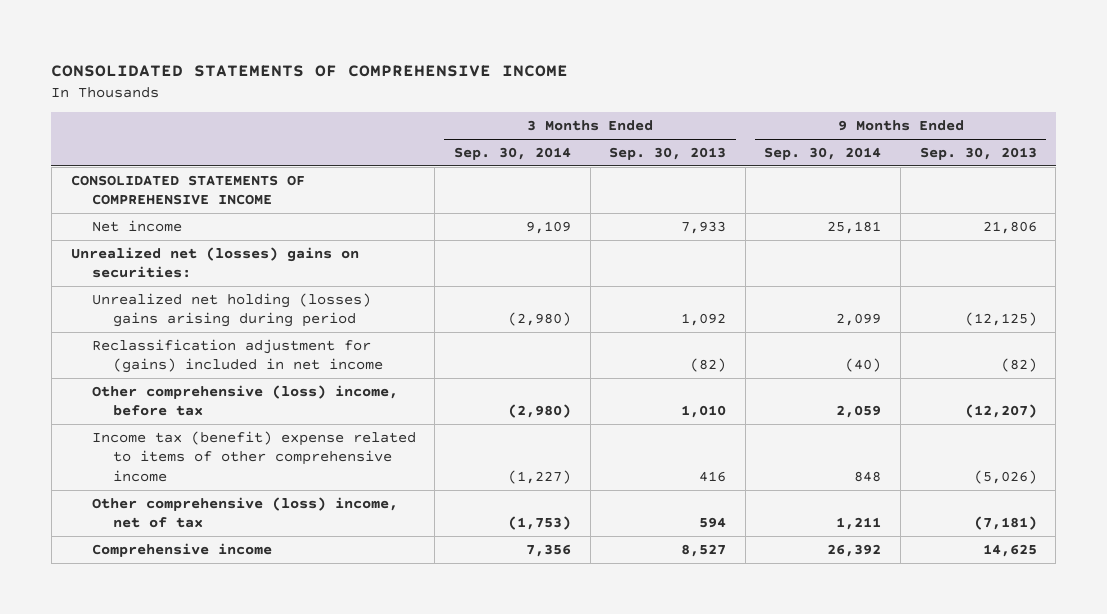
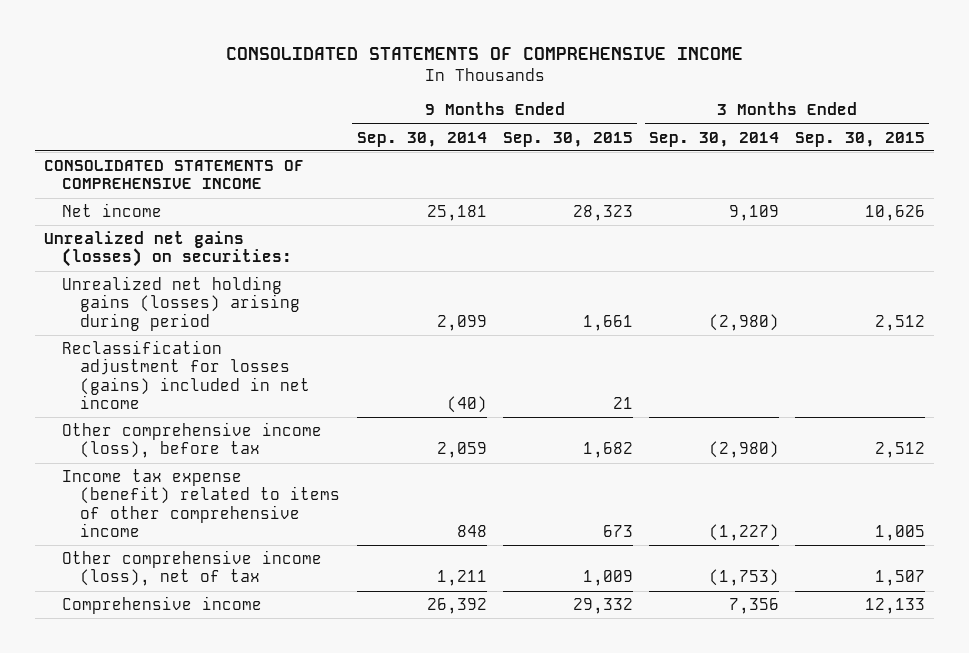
[609,147,727,161] Sep. 30, 2013 -> none
[919,147,1037,161] Sep. 30, 2013 -> none
none -> [502,131,633,147] Sep. 30, 2015
none -> [795,131,926,147] Sep. 30, 2015
[70,246,359,279] Unrealized net (losses) gains on securities: -> [43,231,292,268] Unrealized net gains (losses) on securities:
[91,292,371,328] Unrealized net holding (losses) gains arising during period -> [61,276,301,331] Unrealized net holding gains (losses) arising during period
[91,338,383,374] Reclassification adjustment for (gains) included in net income -> [61,340,311,410] Reclassification adjustment for losses (gains) included in net income
[91,384,398,417] Other comprehensive (loss) income, before tax -> [61,422,322,459] Other comprehensive income (loss), before tax
[91,430,416,483] Income tax (benefit) expense related to items of other comprehensive income -> [61,469,341,538] Income tax expense (benefit) related to items of other comprehensive income
[91,496,398,529] Other comprehensive (loss) income, net of tax -> [61,550,322,587] Other comprehensive income (loss), net of tax

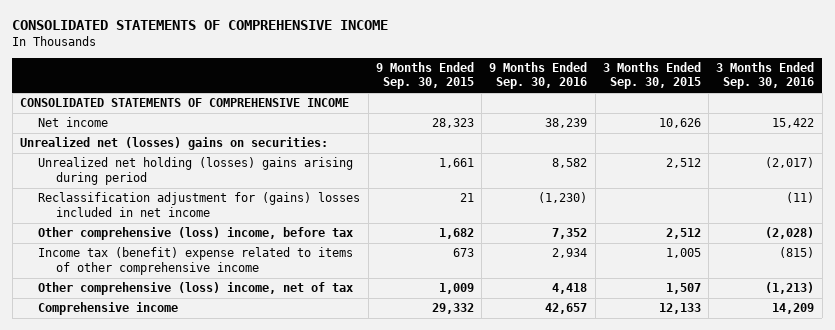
[356,131,487,147] Sep. 30, 2014 -> none
[649,131,780,147] Sep. 30, 2014 -> none
none -> [489,61,588,90] 9 Months Ended Sep. 30, 2016
none -> [716,61,815,90] 3 Months Ended Sep. 30, 2016
[43,231,292,268] Unrealized net gains (losses) on securities: -> [20,137,329,151] Unrealized net (losses) gains on securities:
[61,276,301,331] Unrealized net holding gains (losses) arising during period -> [38,157,354,185] Unrealized net holding (losses) gains arising during period
[61,340,311,410] Reclassification adjustment for losses (gains) included in net income -> [38,192,361,217] Reclassification adjustment for (gains) losses included in net income
[61,422,322,459] Other comprehensive income (loss), before tax -> [38,227,354,241] Other comprehensive (loss) income, before tax
[61,469,341,538] Income tax expense (benefit) related to items of other comprehensive income -> [38,247,354,275] Income tax (benefit) expense related to items of other comprehensive income
[61,550,322,587] Other comprehensive income (loss), net of tax -> [38,282,354,296] Other comprehensive (loss) income, net of tax

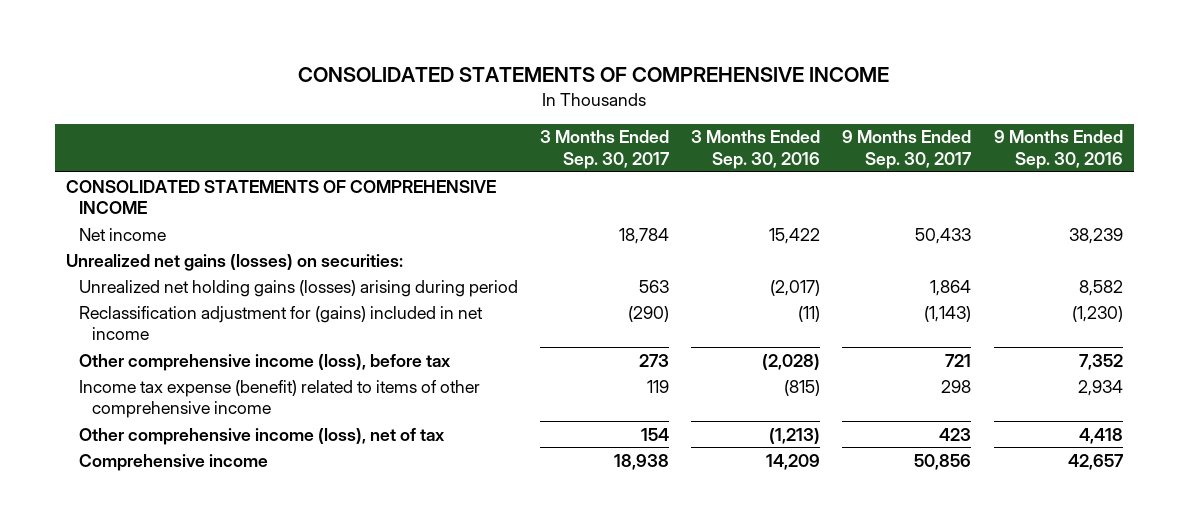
[375,61,474,90] 9 Months Ended Sep. 30, 2015 -> none
[602,61,701,90] 3 Months Ended Sep. 30, 2015 -> none
none -> [539,130,670,169] 3 Months Ended Sep. 30, 2017
none -> [842,130,973,169] 9 Months Ended Sep. 30, 2017
[20,137,329,151] Unrealized net (losses) gains on securities: -> [65,253,403,271] Unrealized net gains (losses) on securities:
[38,157,354,185] Unrealized net holding (losses) gains arising during period -> [78,279,518,297] Unrealized net holding gains (losses) arising during period
[38,192,361,217] Reclassification adjustment for (gains) losses included in net income -> [78,305,483,341] Reclassification adjustment for (gains) included in net income
[38,227,354,241] Other comprehensive (loss) income, before tax -> [78,353,451,371] Other comprehensive income (loss), before tax
[38,247,354,275] Income tax (benefit) expense related to items of other comprehensive income -> [78,379,480,419] Income tax expense (benefit) related to items of other comprehensive income
[38,282,354,296] Other comprehensive (loss) income, net of tax -> [78,427,445,445] Other comprehensive income (loss), net of tax

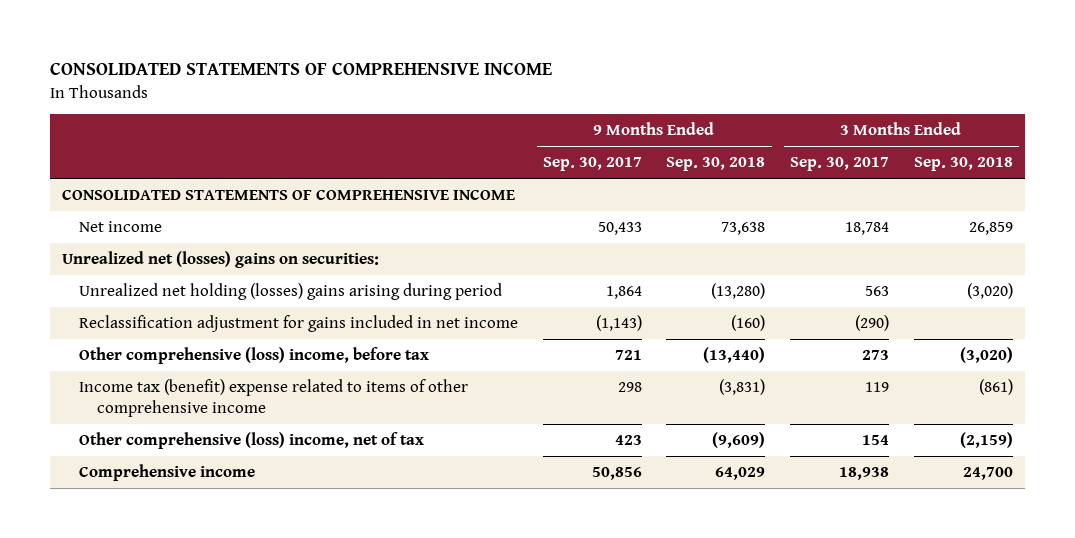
[691,130,821,169] 3 Months Ended Sep. 30, 2016 -> none
[993,130,1123,169] 9 Months Ended Sep. 30, 2016 -> none
none -> [666,157,766,172] Sep. 30, 2018
none -> [913,157,1013,172] Sep. 30, 2018
[65,253,403,271] Unrealized net gains (losses) on securities: -> [62,251,380,269] Unrealized net (losses) gains on securities:
[78,279,518,297] Unrealized net holding gains (losses) arising during period -> [79,283,503,301] Unrealized net holding (losses) gains arising during period
[78,305,483,341] Reclassification adjustment for (gains) included in net income -> [79,315,519,333] Reclassification adjustment for gains included in net income
[78,353,451,371] Other comprehensive income (loss), before tax -> [79,347,430,365] Other comprehensive (loss) income, before tax
[78,379,480,419] Income tax expense (benefit) related to items of other comprehensive income -> [79,379,469,417] Income tax (benefit) expense related to items of other comprehensive income
[78,427,445,445] Other comprehensive income (loss), net of tax -> [79,432,425,450] Other comprehensive (loss) income, net of tax

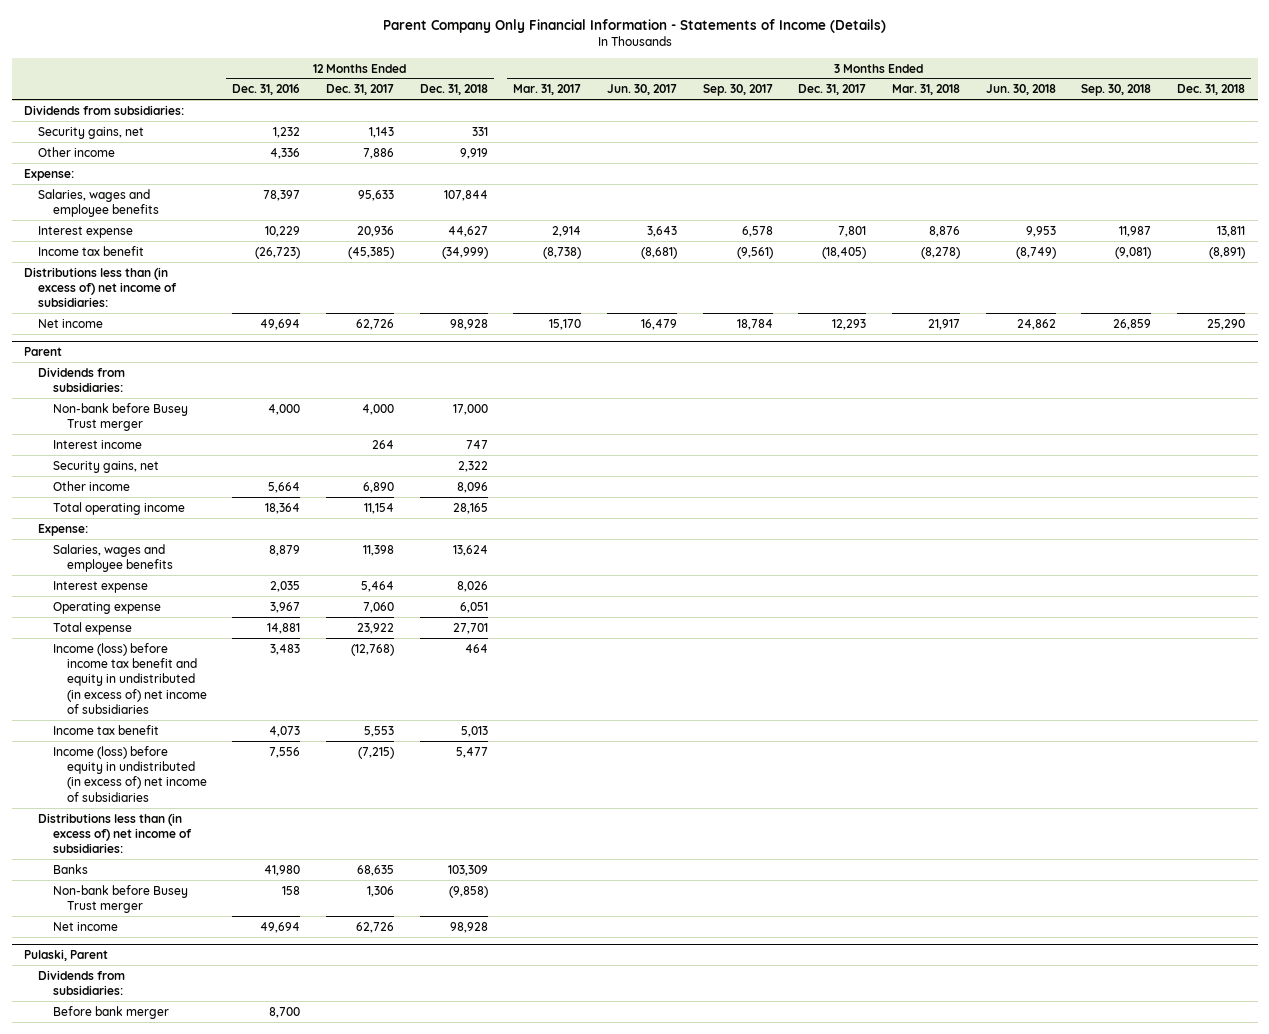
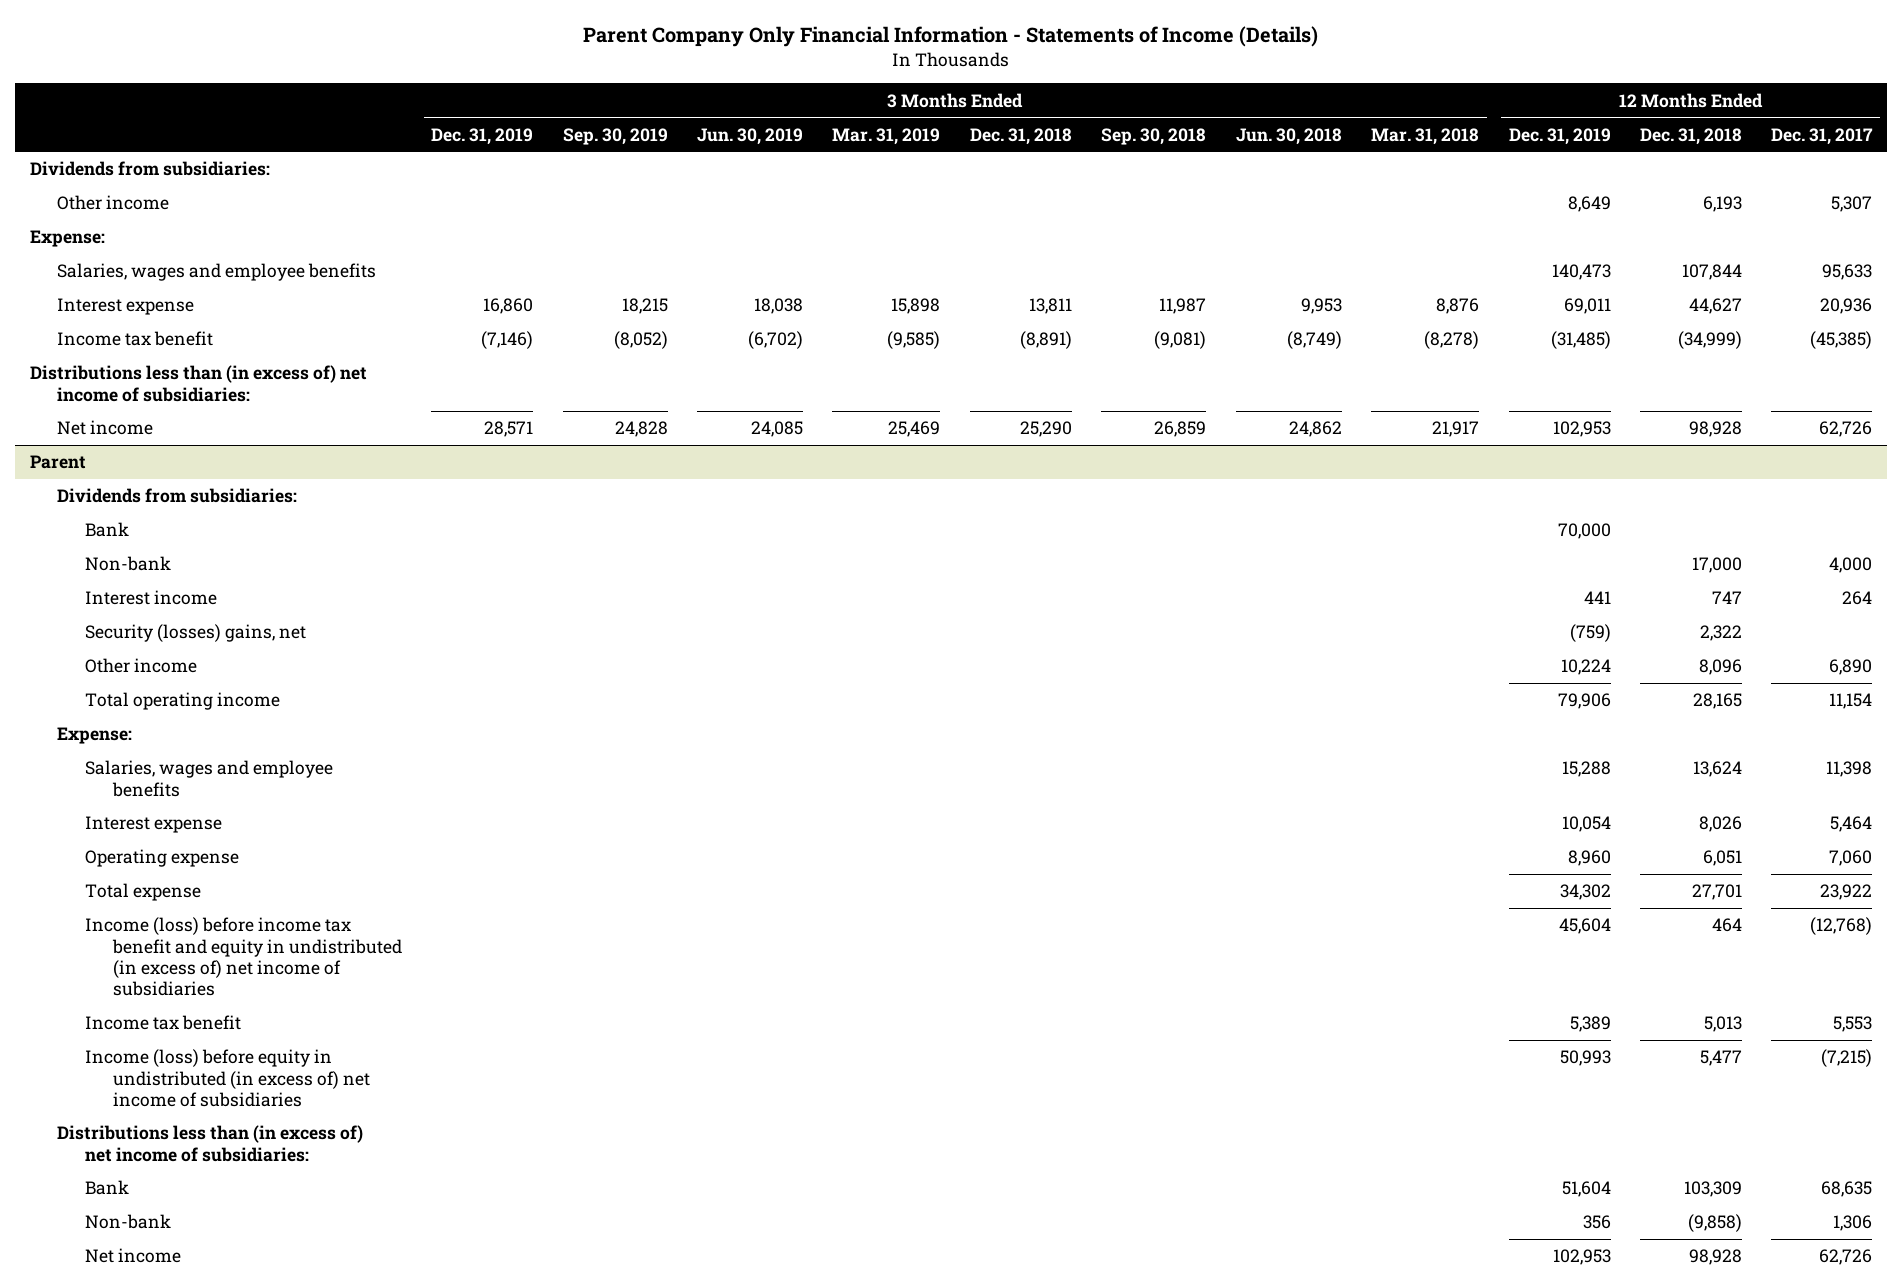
[232,84,301,96] Dec. 31, 2016 -> none
[513,84,582,96] Mar. 31, 2017 -> none
[606,84,677,96] Jun. 30, 2017 -> none
[702,84,773,97] Sep. 30, 2017 -> none
[798,84,867,96] Dec. 31, 2017 -> none
none -> [431,127,534,145] Dec. 31, 2019
none -> [562,127,668,145] Sep. 30, 2019
none -> [697,127,804,145] Jun. 30, 2019
none -> [832,127,941,145] Mar. 31, 2019
none -> [1508,127,1611,145] Dec. 31, 2019
[38,126,145,139] Security gains, net -> none
[362,147,394,159] 7,886 -> [1831,196,1873,213] 5,307
[459,147,488,159] 9,919 -> [1703,196,1743,213] 6,193
none -> [85,522,130,538] Bank
[52,402,188,431] Non-bank before Busey Trust merger -> [85,556,172,572] Non-bank
[52,460,159,473] Security gains, net -> [85,624,307,643] Security (losses) gains, net
[52,863,88,874] Banks -> [85,1180,130,1196] Bank
[52,884,188,913] Non-bank before Busey Trust merger -> [85,1214,172,1230] Non-bank
[24,949,109,962] Pulaski, Parent -> none
[38,969,126,995] Dividends from subsidiaries: -> none
[52,1005,169,1019] Before bank merger -> none

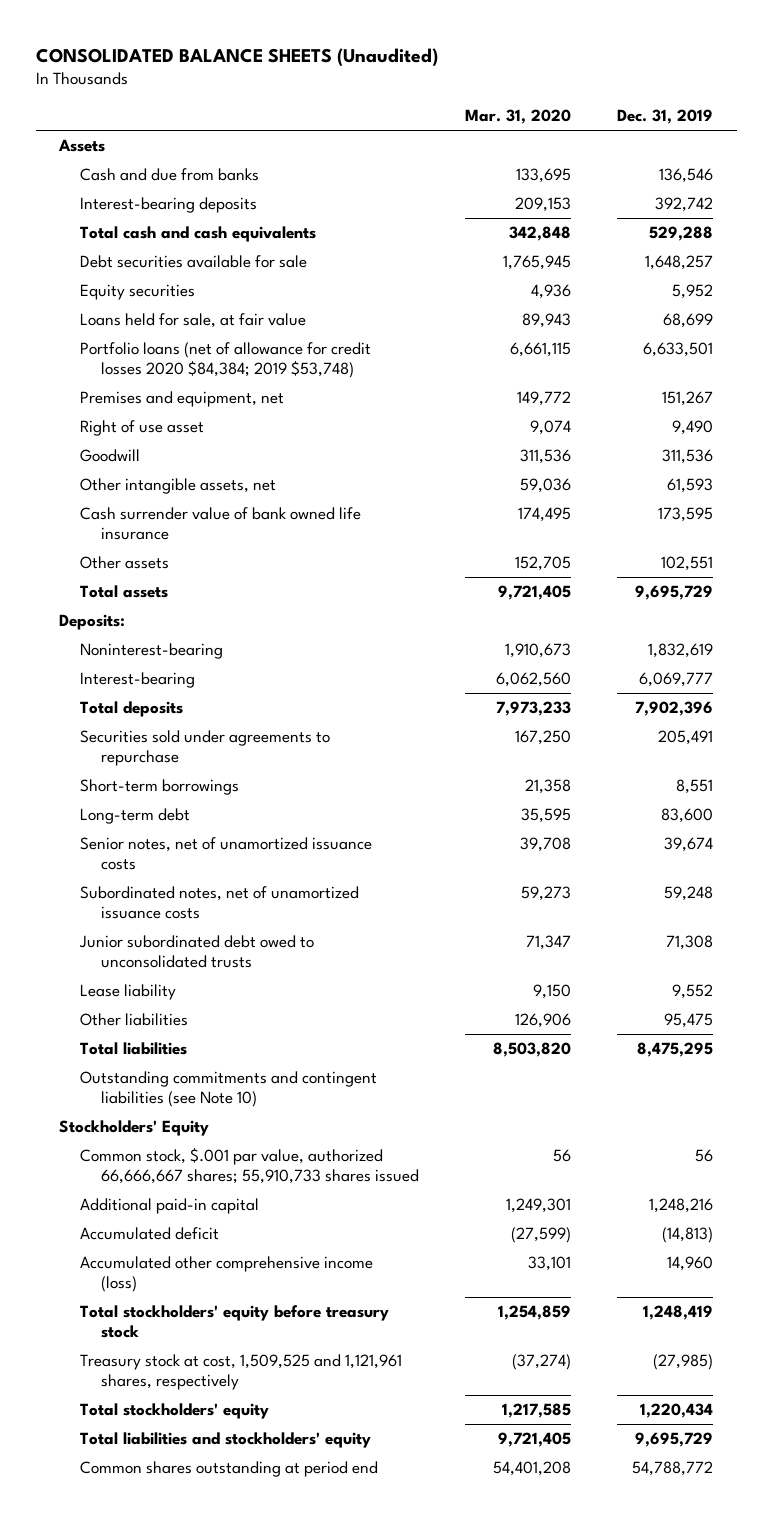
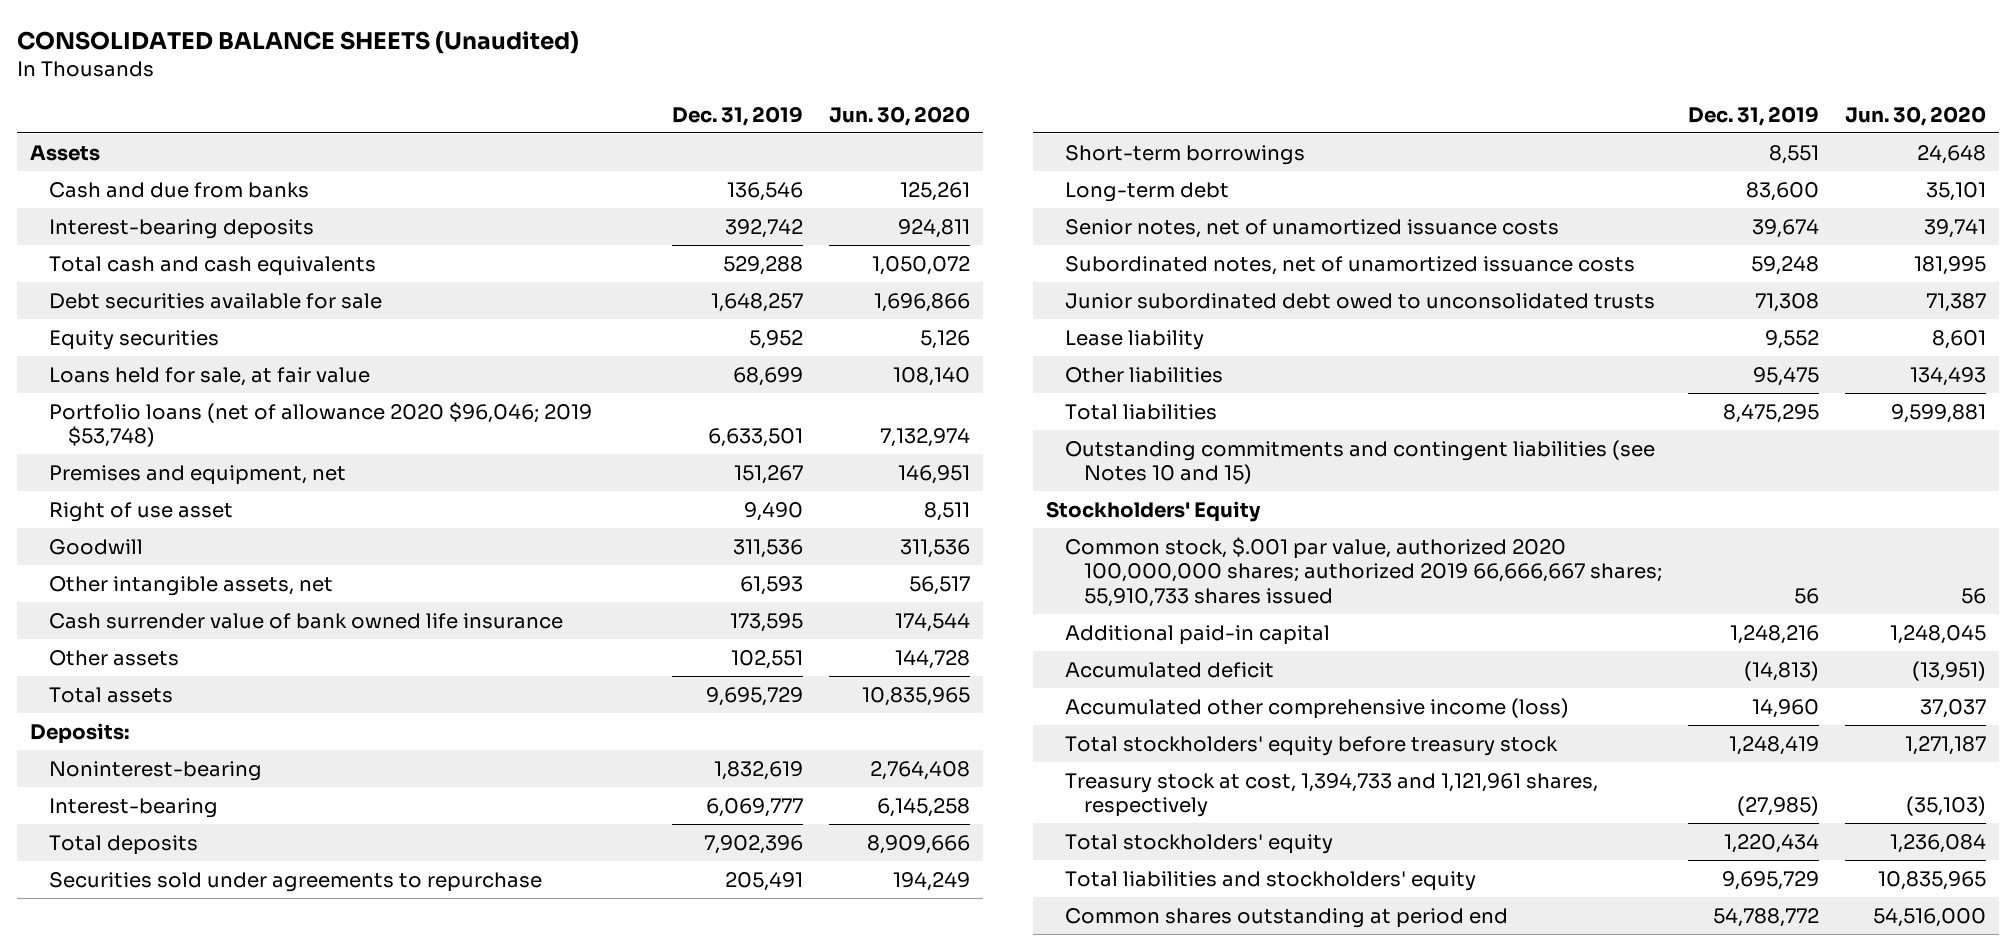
[465,109,572,125] Mar. 31, 2020 -> none
none -> [828,105,970,126] Jun. 30, 2020
[79,342,371,378] Portfolio loans (net of allowance for credit losses 2020 $84,384; 2019 $53,748) -> [49,401,593,448] Portfolio loans (net of allowance 2020 $96,046; 2019 $53,748)
[79,1071,377,1107] Outstanding commitments and contingent liabilities (see Note 10) -> [1065,439,1656,485] Outstanding commitments and contingent liabilities (see Notes 10 and 15)
[79,1147,420,1184] Common stock, $.001 par value, authorized 66,666,667 shares; 55,910,733 shares issued -> [1065,536,1663,608] Common stock, $.001 par value, authorized 2020 100,000,000 shares; authorized 2019 66,666,667 shares; 55,910,733 shares issued
[79,1354,402,1390] Treasury stock at cost, 1,509,525 and 1,121,961 shares, respectively -> [1065,772,1599,818] Treasury stock at cost, 1,394,733 and 1,121,961 shares, respectively

